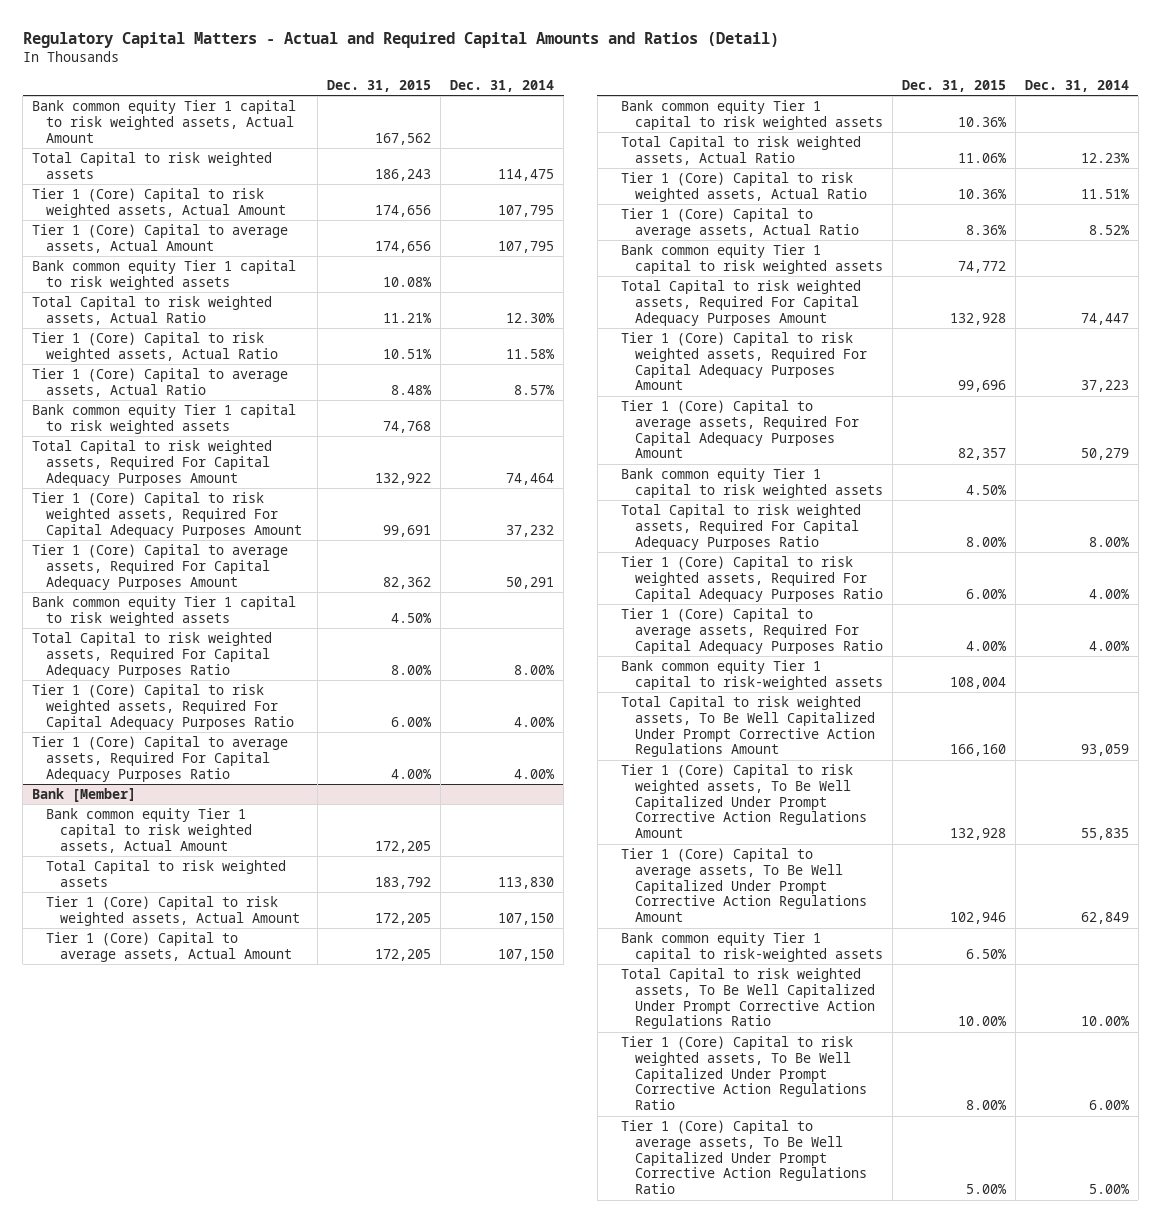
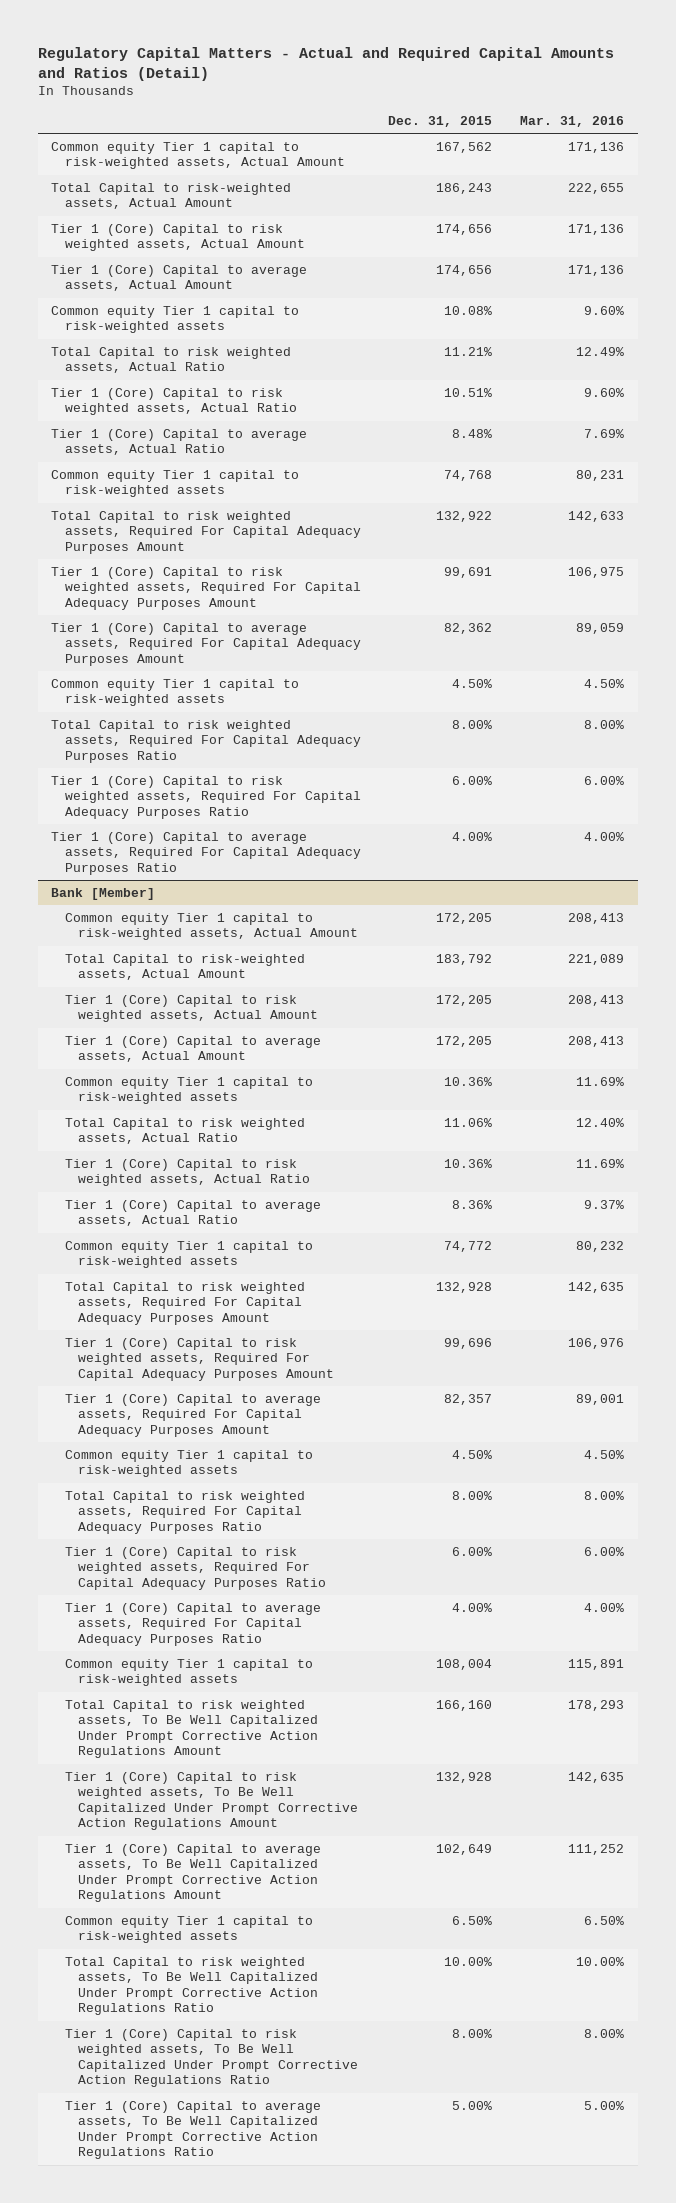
[450,79,555,92] Dec. 31, 2014 -> none
none -> [520,115,625,127] Mar. 31, 2016
[32,99,297,143] Bank common equity Tier 1 capital to risk weighted assets, Actual Amount -> [51,141,345,170] Common equity Tier 1 capital to risk-weighted assets, Actual Amount
[32,151,273,179] Total Capital to risk weighted assets -> [51,182,292,210] Total Capital to risk-weighted assets, Actual Amount
[32,259,297,290] Bank common equity Tier 1 capital to risk weighted assets -> [51,305,300,334] Common equity Tier 1 capital to risk-weighted assets
[32,403,297,434] Bank common equity Tier 1 capital to risk weighted assets -> [51,469,300,498] Common equity Tier 1 capital to risk-weighted assets
[32,595,297,626] Bank common equity Tier 1 capital to risk weighted assets -> [51,678,300,707] Common equity Tier 1 capital to risk-weighted assets
[46,807,253,853] Bank common equity Tier 1 capital to risk weighted assets, Actual Amount -> [64,912,358,941] Common equity Tier 1 capital to risk-weighted assets, Actual Amount
[46,859,287,887] Total Capital to risk weighted assets -> [64,953,305,981] Total Capital to risk-weighted assets, Actual Amount
[620,99,883,130] Bank common equity Tier 1 capital to risk weighted assets -> [64,1076,313,1105] Common equity Tier 1 capital to risk-weighted assets
[620,243,883,274] Bank common equity Tier 1 capital to risk weighted assets -> [64,1240,313,1269] Common equity Tier 1 capital to risk-weighted assets
[620,467,883,498] Bank common equity Tier 1 capital to risk weighted assets -> [64,1449,313,1478] Common equity Tier 1 capital to risk-weighted assets
[620,659,883,690] Bank common equity Tier 1 capital to risk-weighted assets -> [64,1658,313,1687] Common equity Tier 1 capital to risk-weighted assets
[949,912,1006,925] 102,946 -> [436,1843,493,1855] 102,649
[620,931,883,962] Bank common equity Tier 1 capital to risk-weighted assets -> [64,1915,313,1944] Common equity Tier 1 capital to risk-weighted assets

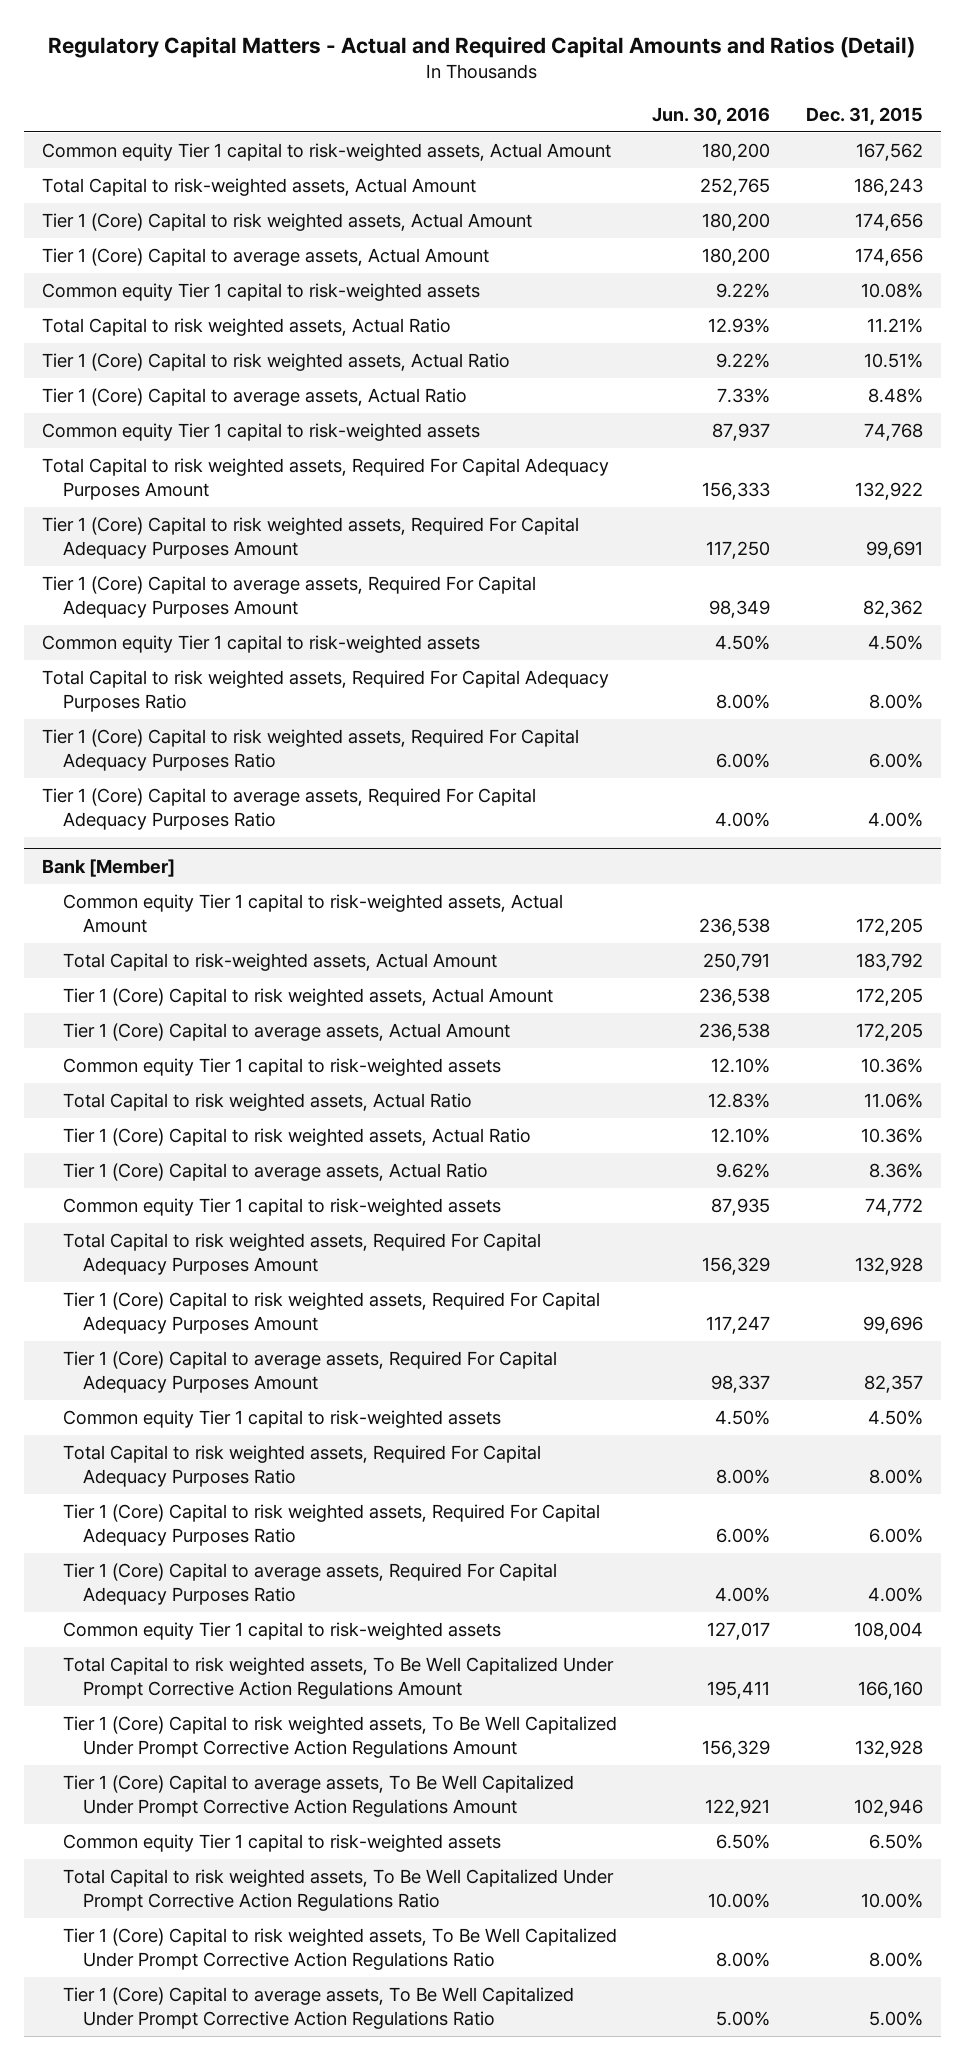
[520,115,625,127] Mar. 31, 2016 -> none
none -> [652,106,771,125] Jun. 30, 2016
[436,1843,493,1855] 102,649 -> [853,1798,923,1817] 102,946

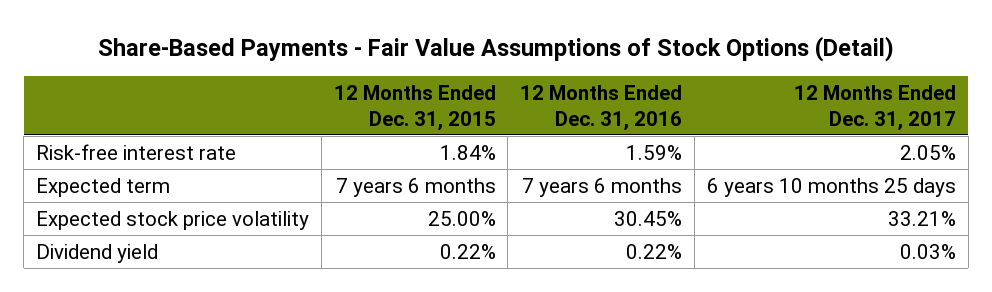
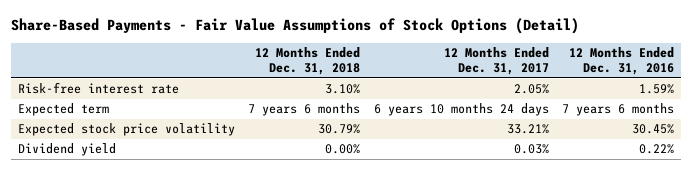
[333,85,496,131] 12 Months Ended Dec. 31, 2015 -> none
none -> [255,47,361,76] 12 Months Ended Dec. 31, 2018
[706,177,956,197] 6 years 10 months 25 days -> [373,103,549,117] 6 years 10 months 24 days

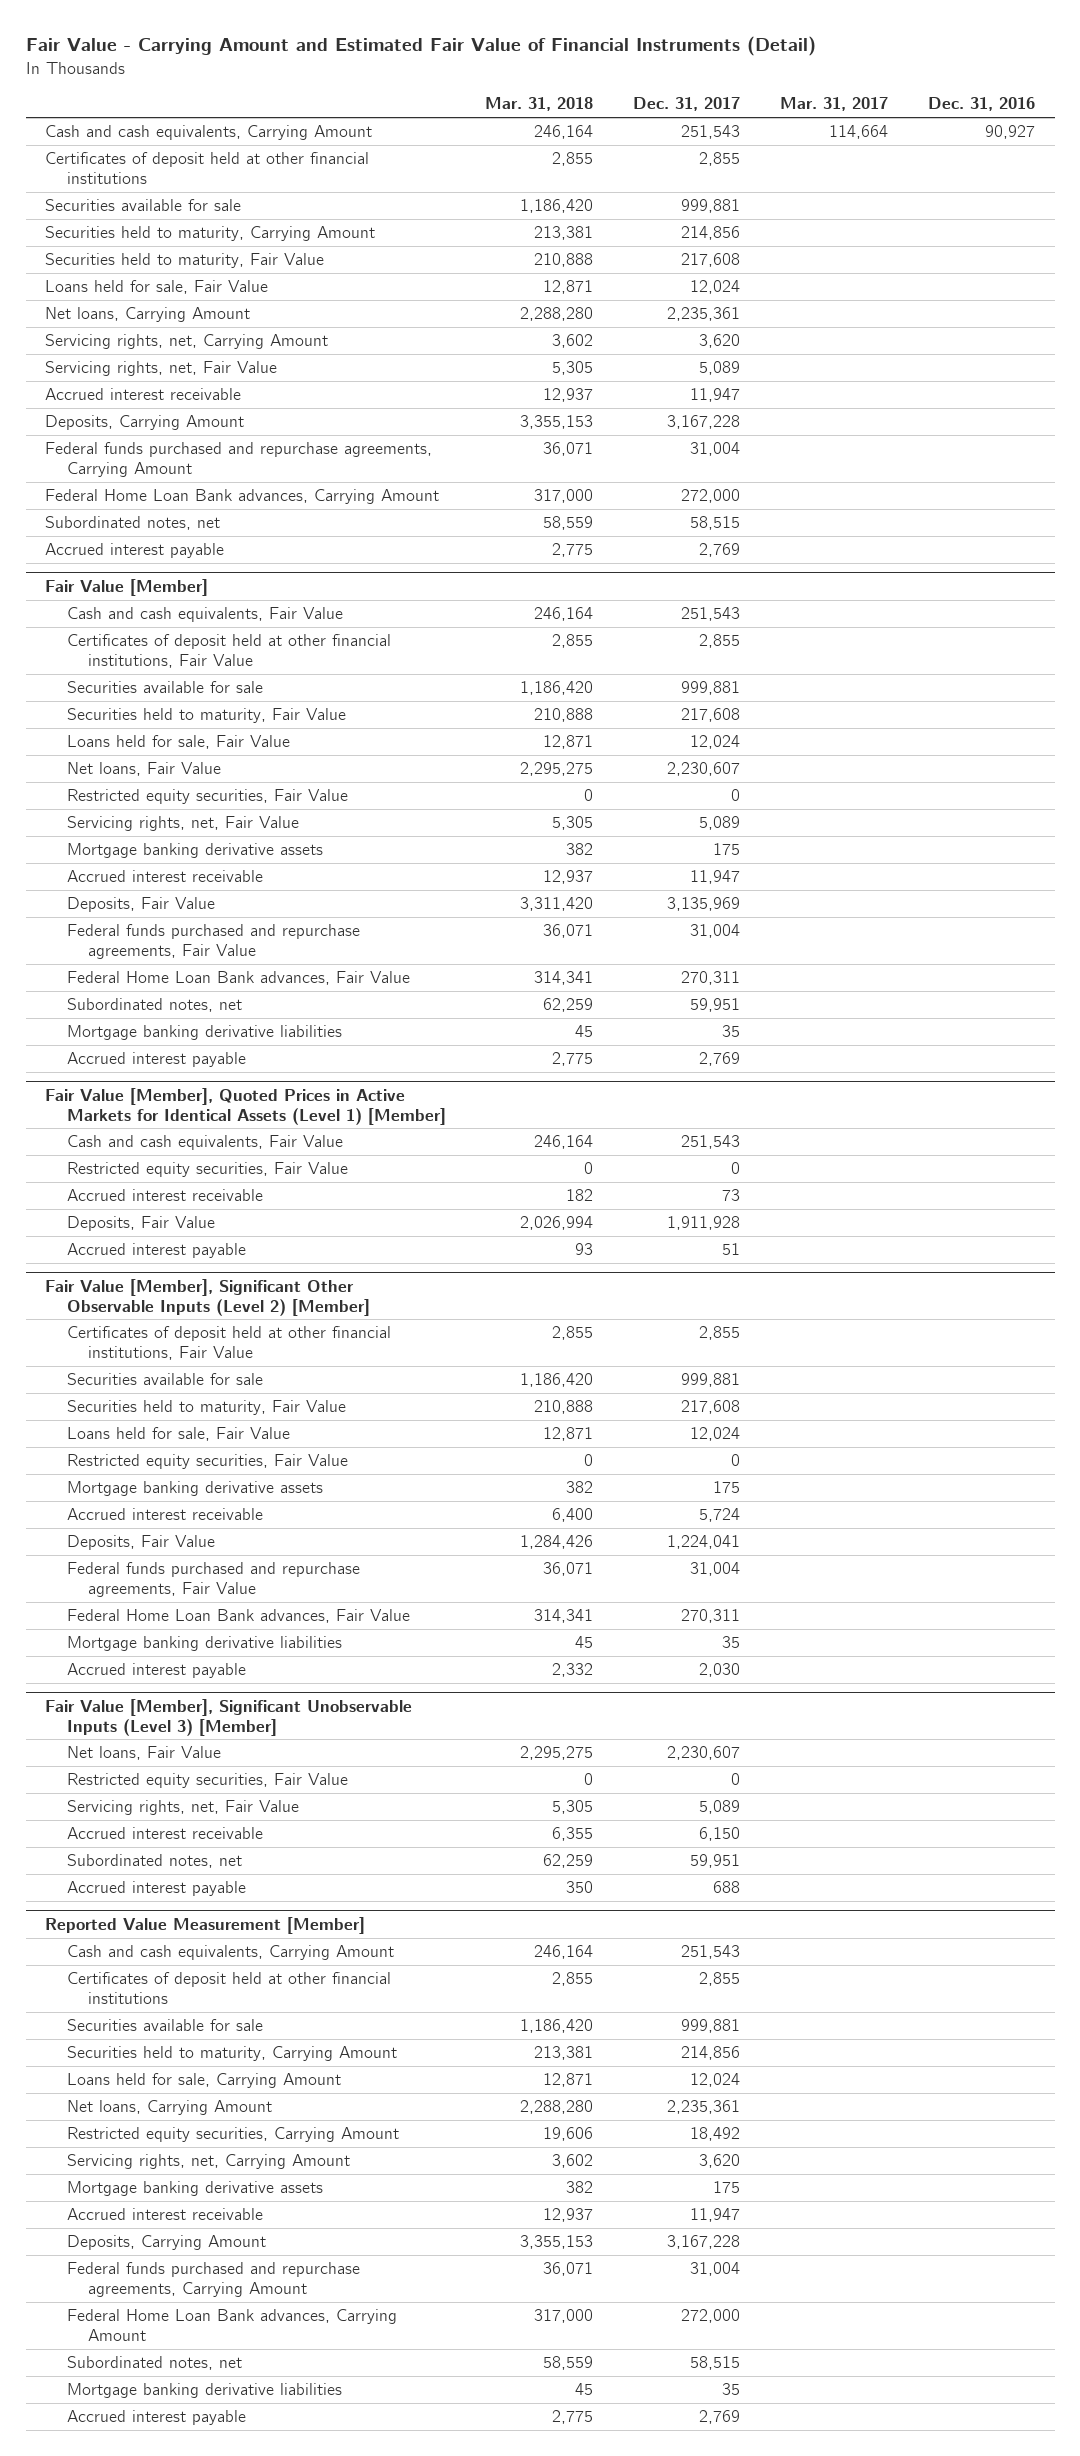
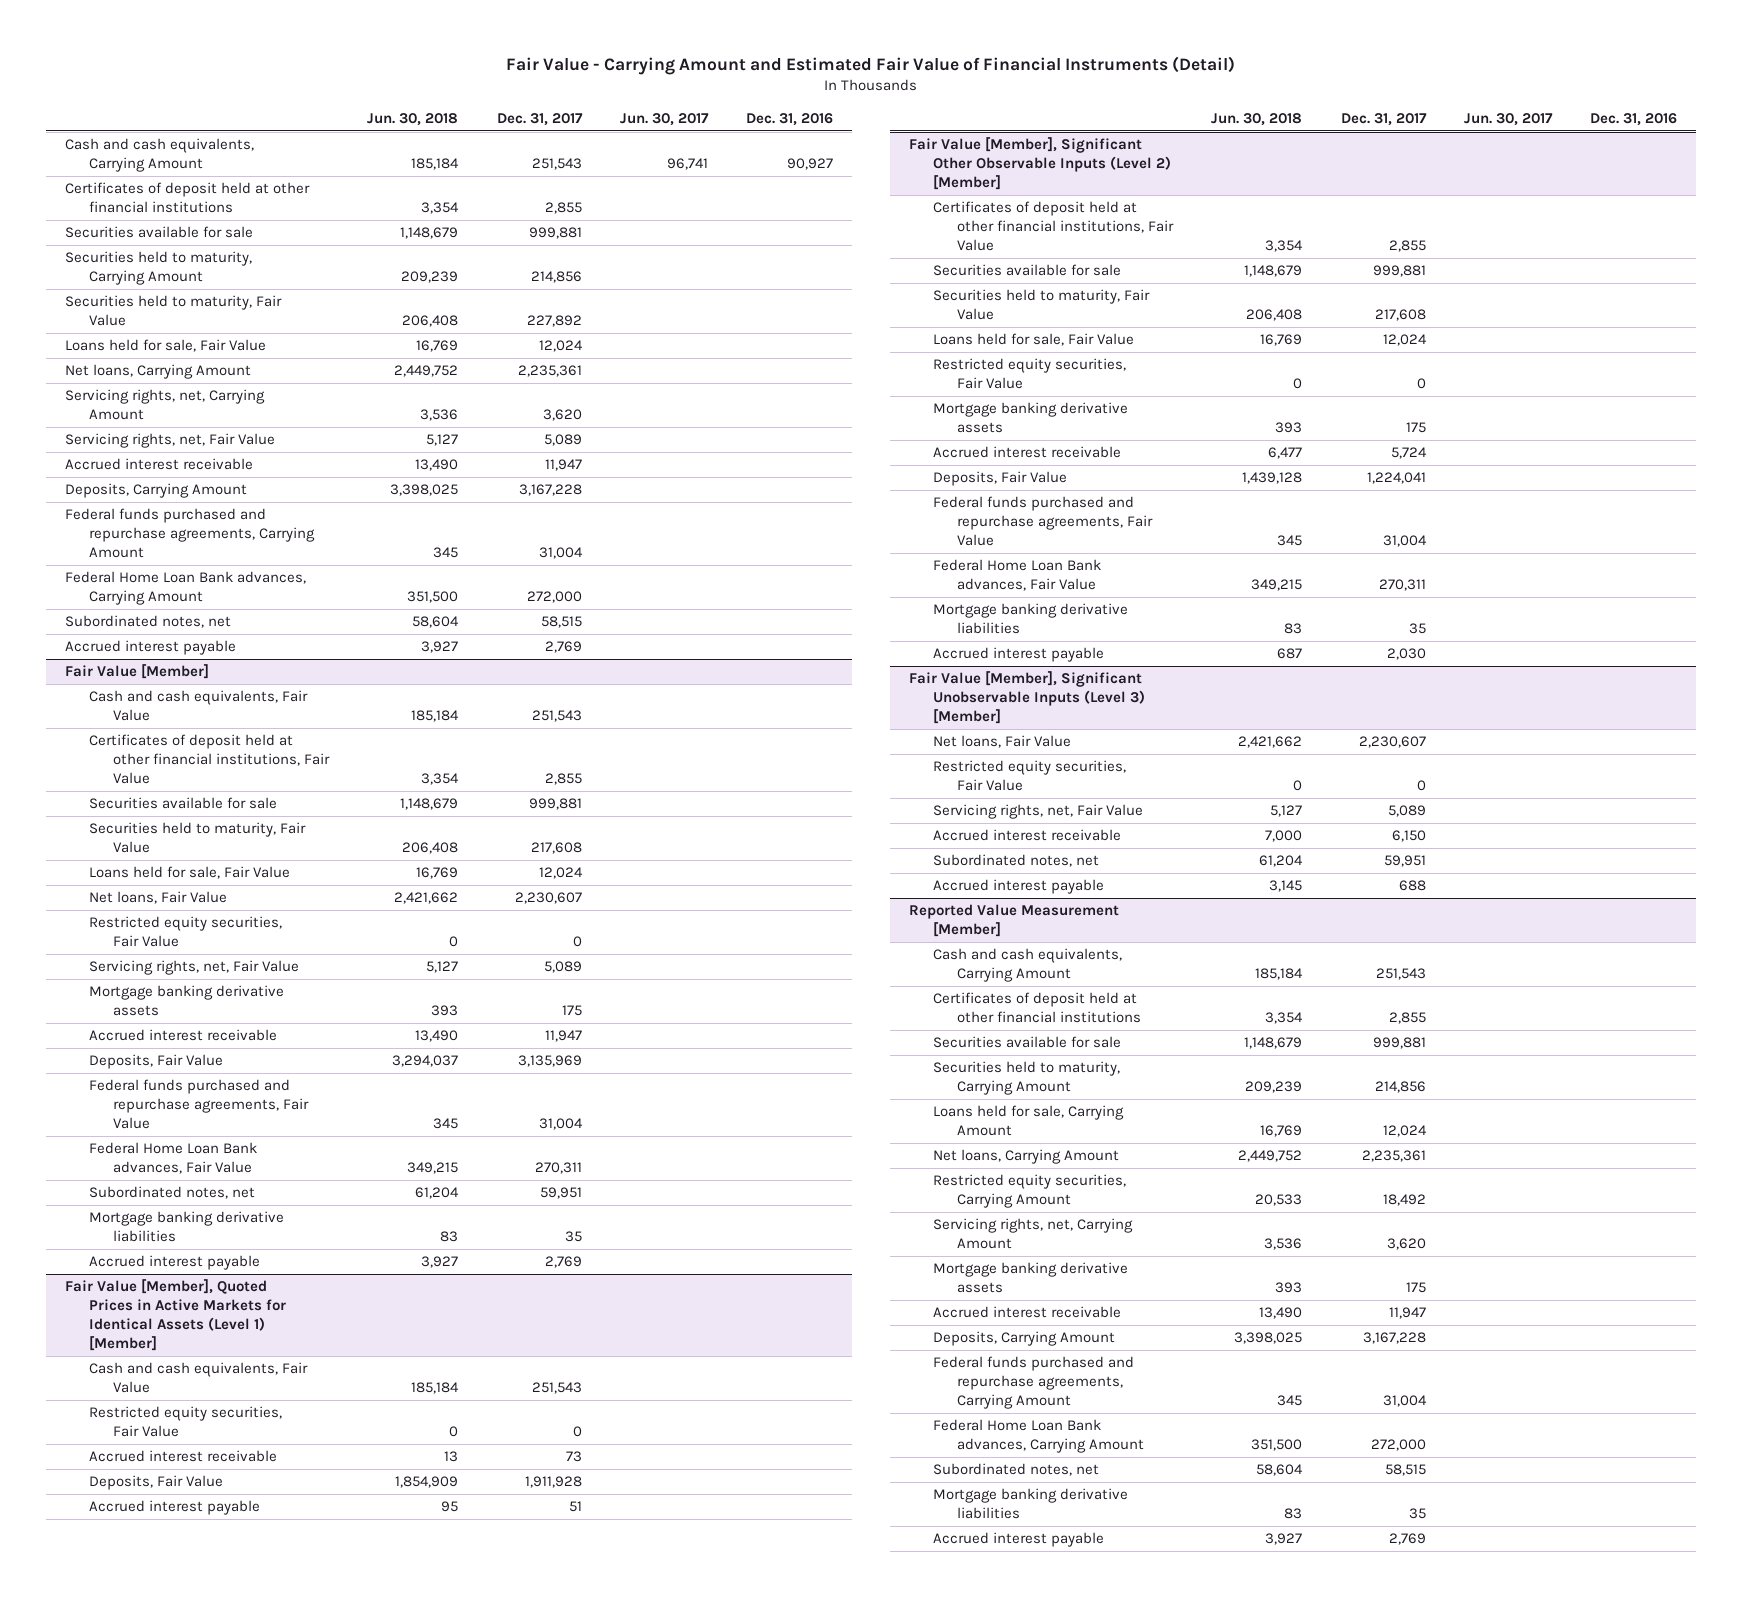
[485,97,594,112] Mar. 31, 2018 -> none
[779,97,888,112] Mar. 31, 2017 -> none
none -> [367,113,459,127] Jun. 30, 2018
none -> [619,113,709,127] Jun. 30, 2017
[681,253,741,268] 217,608 -> [526,315,582,328] 227,892

